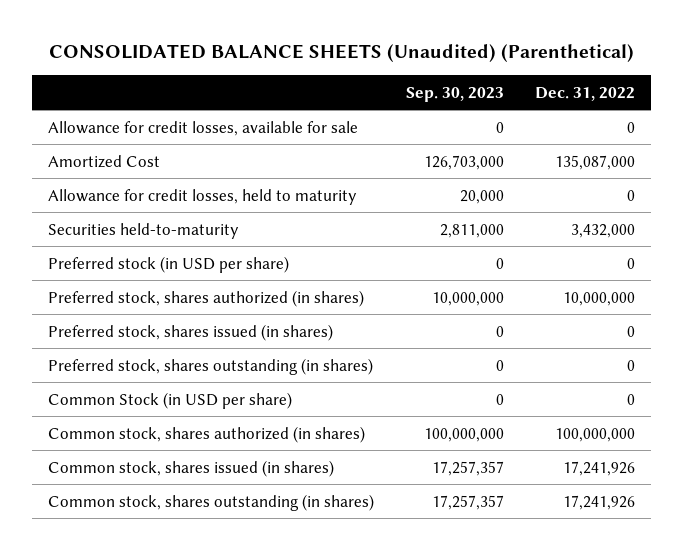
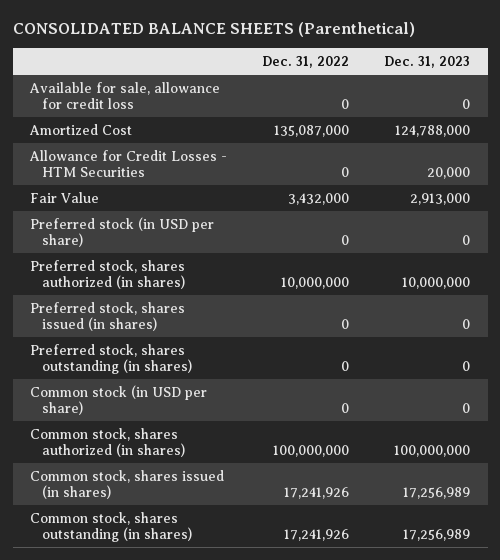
[48,44,634,63] CONSOLIDATED BALANCE SHEETS (Unaudited) (Parenthetical) -> [12,22,415,38] CONSOLIDATED BALANCE SHEETS (Parenthetical)
[405,86,504,102] Sep. 30, 2023 -> none
none -> [384,56,471,69] Dec. 31, 2023
[48,120,359,136] Allowance for credit losses, available for sale -> [29,81,221,110] Available for sale, allowance for credit loss
[48,188,358,205] Allowance for credit losses, held to maturity -> [29,149,228,178] Allowance for Credit Losses - HTM Securities
[48,222,240,239] Securities held-to-maturity -> [30,191,100,203] Fair Value
[48,391,293,409] Common Stock (in USD per share) -> [30,384,208,416] Common stock (in USD per share)

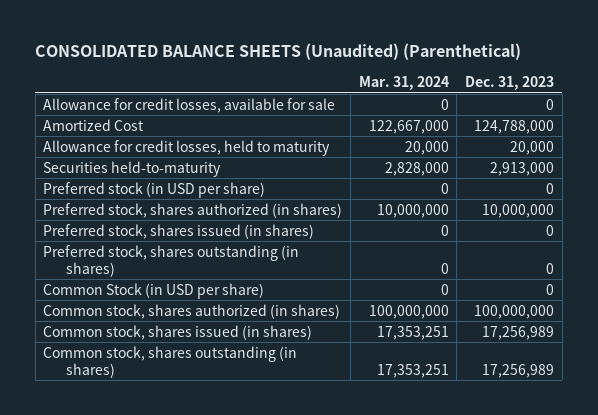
[12,22,415,38] CONSOLIDATED BALANCE SHEETS (Parenthetical) -> [35,43,522,61] CONSOLIDATED BALANCE SHEETS (Unaudited) (Parenthetical)
[262,56,350,69] Dec. 31, 2022 -> none
none -> [358,75,449,90] Mar. 31, 2024
[29,81,221,110] Available for sale, allowance for credit loss -> [43,97,336,113] Allowance for credit losses, available for sale
[29,149,228,178] Allowance for Credit Losses - HTM Securities -> [43,139,331,156] Allowance for credit losses, held to maturity
[30,191,100,203] Fair Value -> [43,160,222,177] Securities held-to-maturity
[30,384,208,416] Common stock (in USD per share) -> [43,282,265,299] Common Stock (in USD per share)

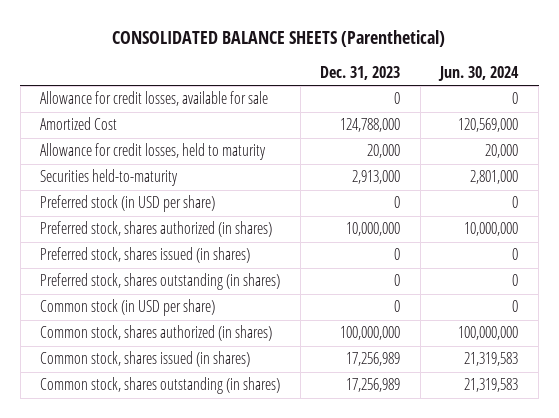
[35,43,522,61] CONSOLIDATED BALANCE SHEETS (Unaudited) (Parenthetical) -> [112,29,446,47] CONSOLIDATED BALANCE SHEETS (Parenthetical)
[358,75,449,90] Mar. 31, 2024 -> none
none -> [438,65,520,81] Jun. 30, 2024
[43,282,265,299] Common Stock (in USD per share) -> [40,299,216,317] Common stock (in USD per share)

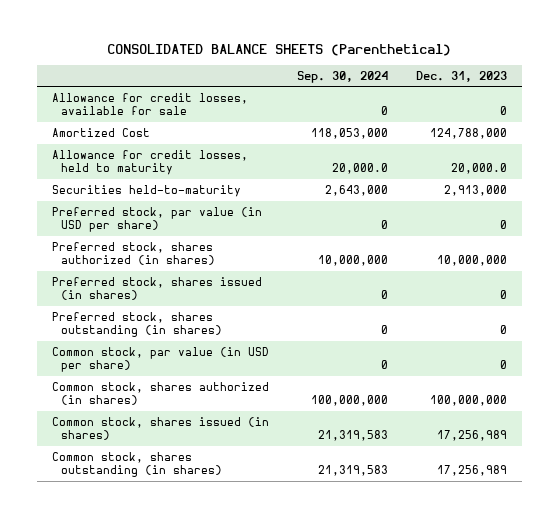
[438,65,520,81] Jun. 30, 2024 -> none
none -> [296,70,388,83] Sep. 30, 2024
[367,144,401,159] 20,000 -> [451,162,508,174] 20,000.0
[40,195,216,213] Preferred stock (in USD per share) -> [51,206,262,232] Preferred stock, par value (in USD per share)
[40,299,216,317] Common stock (in USD per share) -> [51,346,269,372] Common stock, par value (in USD per share)

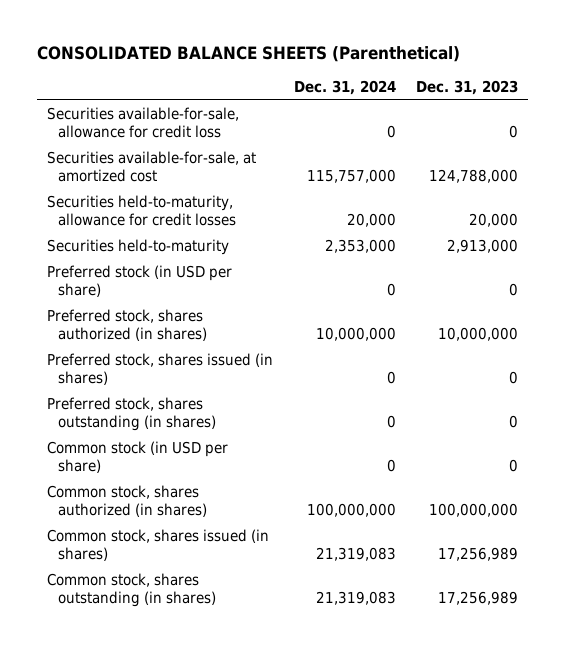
[296,70,388,83] Sep. 30, 2024 -> none
none -> [293,80,396,96] Dec. 31, 2024
[51,92,248,115] Allowance for credit losses, available for sale -> [47,107,240,138] Securities available-for-sale, allowance for credit loss
[51,127,150,137] Amortized Cost -> [47,151,257,182] Securities available-for-sale, at amortized cost
[51,149,248,175] Allowance for credit losses, held to maturity -> [47,195,237,226] Securities held-to-maturity, allowance for credit losses
[451,162,508,174] 20,000.0 -> [469,212,519,227] 20,000
[51,206,262,232] Preferred stock, par value (in USD per share) -> [47,265,233,297] Preferred stock (in USD per share)
[51,346,269,372] Common stock, par value (in USD per share) -> [47,441,229,473] Common stock (in USD per share)

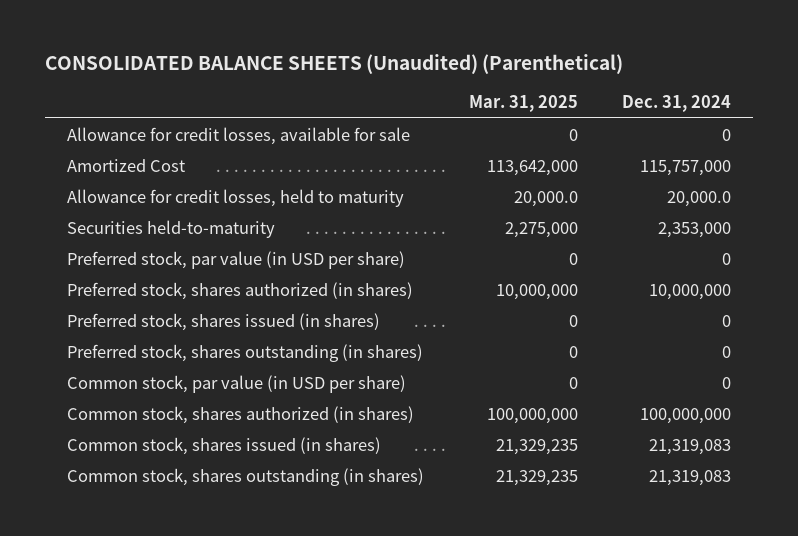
[36,46,460,63] CONSOLIDATED BALANCE SHEETS (Parenthetical) -> [45,54,624,75] CONSOLIDATED BALANCE SHEETS (Unaudited) (Parenthetical)
[416,80,519,96] Dec. 31, 2023 -> none
none -> [468,95,578,113] Mar. 31, 2025
[47,107,240,138] Securities available-for-sale, allowance for credit loss -> [67,126,411,145] Allowance for credit losses, available for sale
[47,151,257,182] Securities available-for-sale, at amortized cost -> [67,158,186,172] Amortized Cost
[47,195,237,226] Securities held-to-maturity, allowance for credit losses -> [67,188,405,207] Allowance for credit losses, held to maturity
[346,212,396,227] 20,000 -> [666,190,731,207] 20,000.0
[47,265,233,297] Preferred stock (in USD per share) -> [67,250,406,269] Preferred stock, par value (in USD per share)
[47,441,229,473] Common stock (in USD per share) -> [67,374,407,393] Common stock, par value (in USD per share)

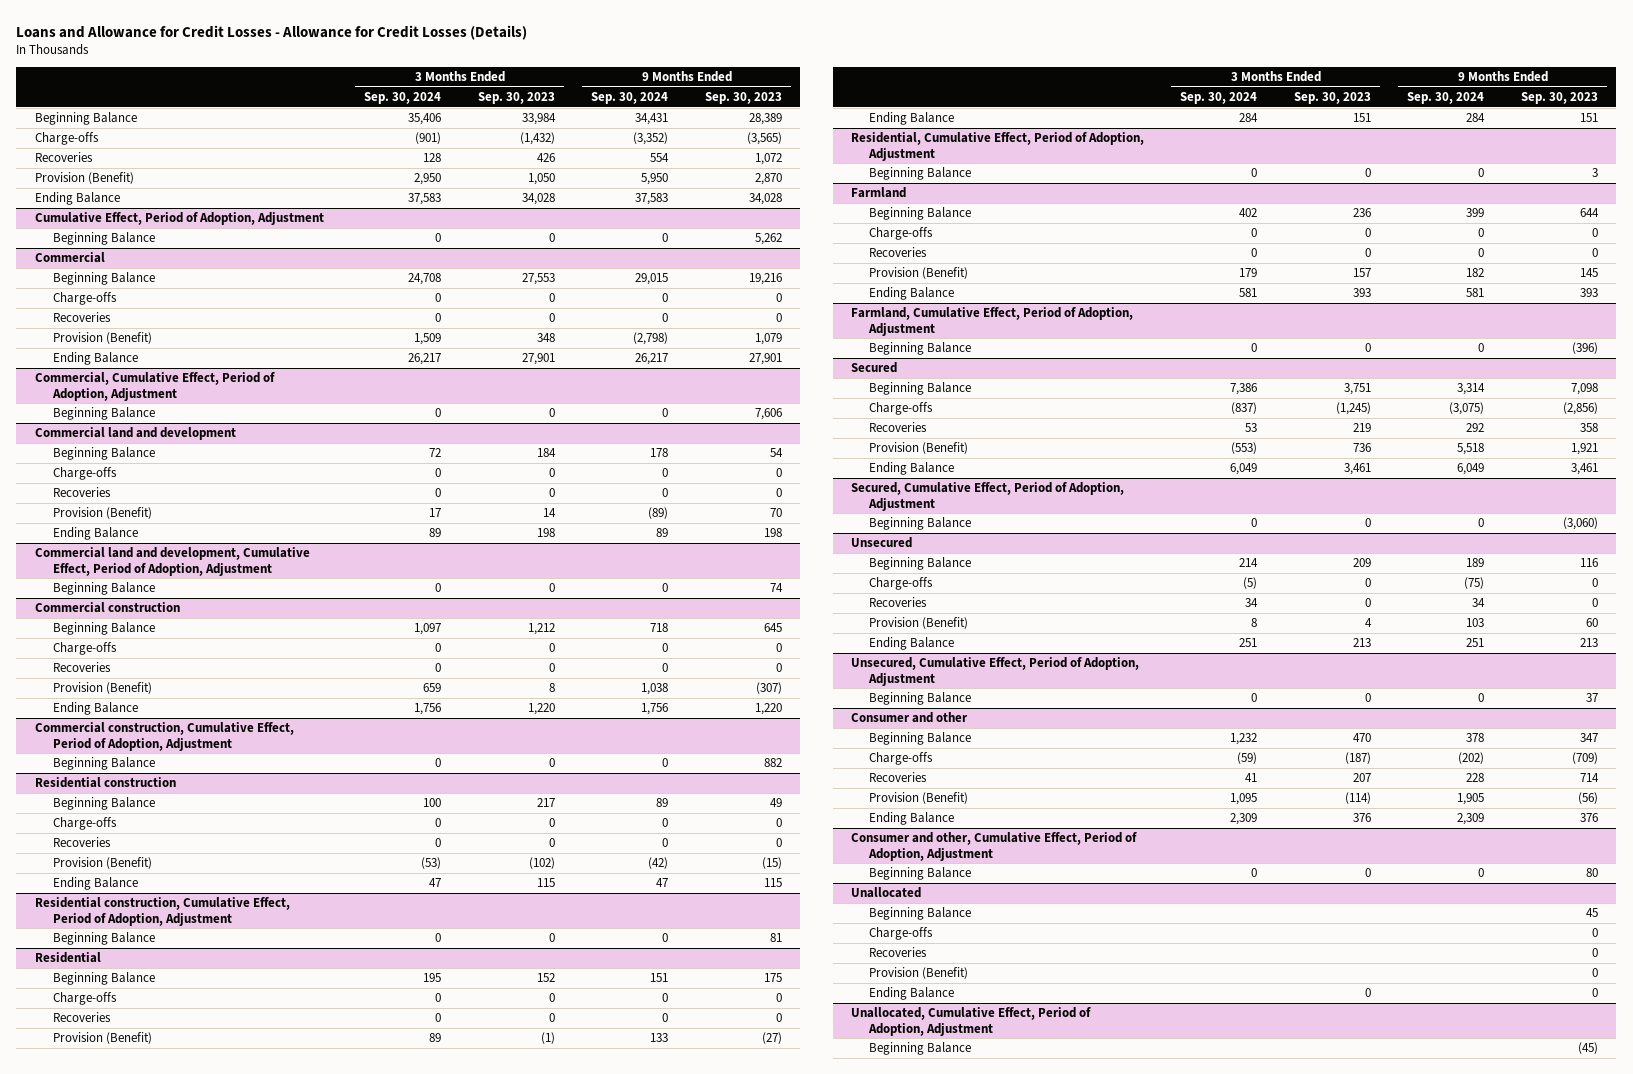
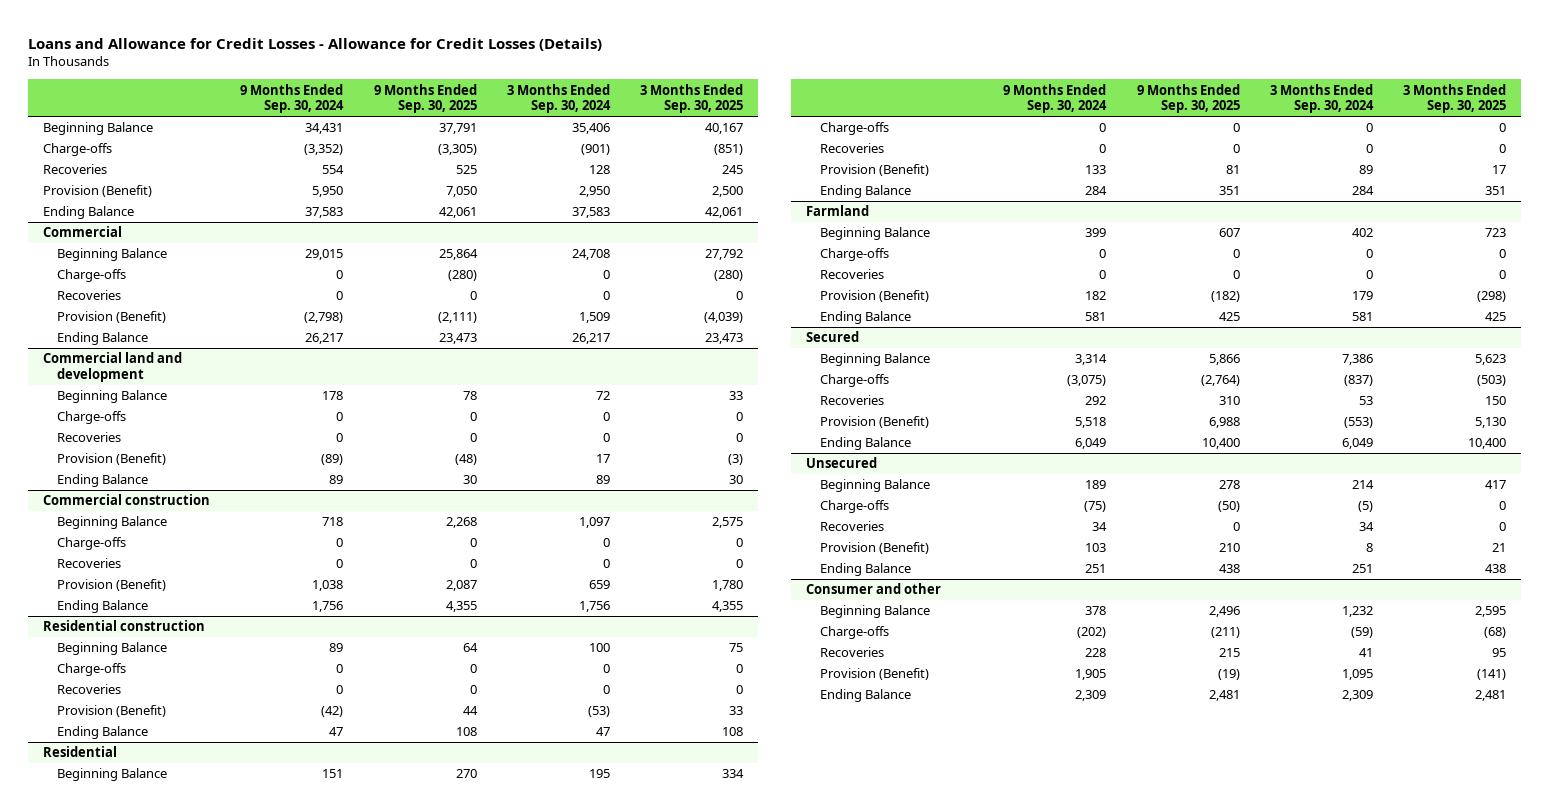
[477,91,555,104] Sep. 30, 2023 -> none
[704,91,782,104] Sep. 30, 2023 -> none
none -> [373,83,477,114] 9 Months Ended Sep. 30, 2025
none -> [640,83,744,114] 3 Months Ended Sep. 30, 2025
[34,212,324,226] Cumulative Effect, Period of Adoption, Adjustment -> none
[52,232,155,246] Beginning Balance -> none
[34,372,275,401] Commercial, Cumulative Effect, Period of Adoption, Adjustment -> none
[52,407,155,421] Beginning Balance -> none
[34,547,310,576] Commercial land and development, Cumulative Effect, Period of Adoption, Adjustment -> none
[52,582,155,596] Beginning Balance -> none
[34,722,294,751] Commercial construction, Cumulative Effect, Period of Adoption, Adjustment -> none
[52,757,155,771] Beginning Balance -> none
[34,897,290,926] Residential construction, Cumulative Effect, Period of Adoption, Adjustment -> none
[52,932,155,946] Beginning Balance -> none
[850,132,1144,161] Residential, Cumulative Effect, Period of Adoption, Adjustment -> none
[869,167,972,181] Beginning Balance -> none
[850,307,1133,336] Farmland, Cumulative Effect, Period of Adoption, Adjustment -> none
[869,342,972,356] Beginning Balance -> none
[850,482,1124,511] Secured, Cumulative Effect, Period of Adoption, Adjustment -> none
[869,517,972,531] Beginning Balance -> none
[850,657,1139,686] Unsecured, Cumulative Effect, Period of Adoption, Adjustment -> none
[869,692,972,706] Beginning Balance -> none
[850,832,1137,861] Consumer and other, Cumulative Effect, Period of Adoption, Adjustment -> none
[869,867,972,881] Beginning Balance -> none
[850,887,921,899] Unallocated -> none
[869,907,972,921] Beginning Balance -> none
[869,927,934,941] Charge-offs -> none
[869,947,928,958] Recoveries -> none
[869,967,969,980] Provision (Benefit) -> none
[869,987,955,1001] Ending Balance -> none
[850,1007,1091,1036] Unallocated, Cumulative Effect, Period of Adoption, Adjustment -> none
[869,1042,972,1056] Beginning Balance -> none

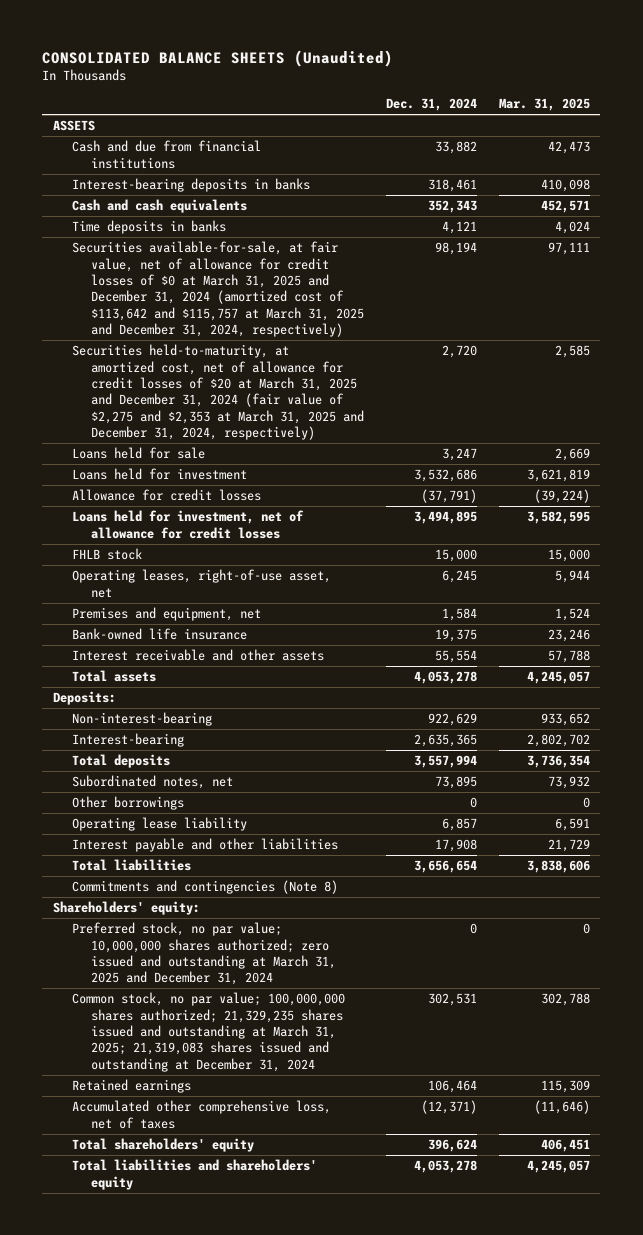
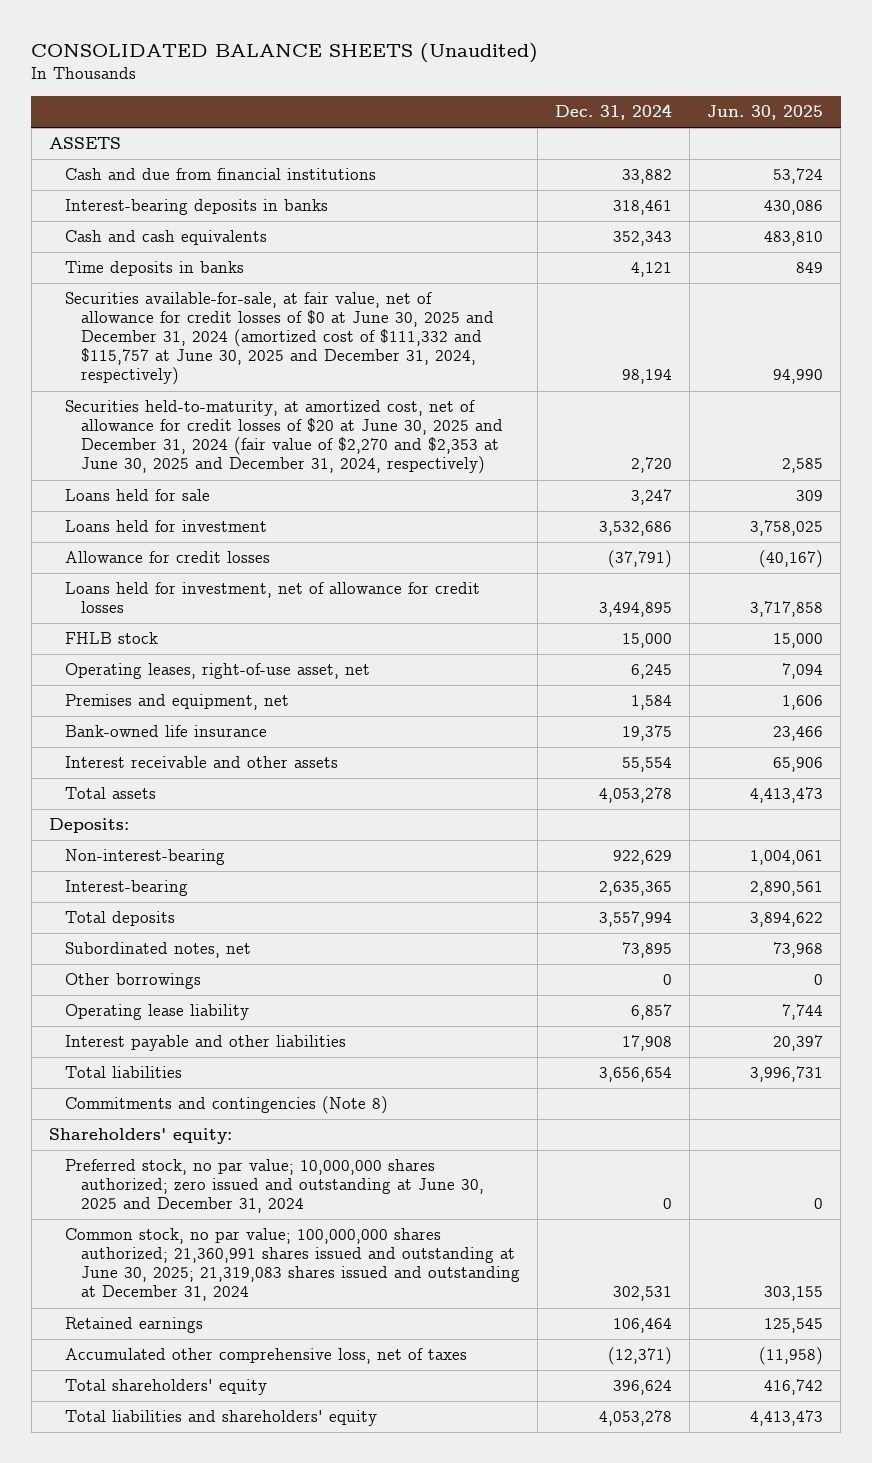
[498,98,590,112] Mar. 31, 2025 -> none
none -> [706,104,823,120] Jun. 30, 2025
[72,241,365,338] Securities available-for-sale, at fair value, net of allowance for credit losses of $0 at March 31, 2025 and December 31, 2024 (amortized cost of $113,642 and $115,757 at March 31, 2025 and December 31, 2024, respectively) -> [64,292,494,386] Securities available-for-sale, at fair value, net of allowance for credit losses of $0 at June 30, 2025 and December 31, 2024 (amortized cost of $111,332 and $115,757 at June 30, 2025 and December 31, 2024, respectively)
[72,344,365,441] Securities held-to-maturity, at amortized cost, net of allowance for credit losses of $20 at March 31, 2025 and December 31, 2024 (fair value of $2,275 and $2,353 at March 31, 2025 and December 31, 2024, respectively) -> [64,400,503,475] Securities held-to-maturity, at amortized cost, net of allowance for credit losses of $20 at June 30, 2025 and December 31, 2024 (fair value of $2,270 and $2,353 at June 30, 2025 and December 31, 2024, respectively)
[72,922,337,986] Preferred stock, no par value; 10,000,000 shares authorized; zero issued and outstanding at March 31, 2025 and December 31, 2024 -> [64,1159,484,1214] Preferred stock, no par value; 10,000,000 shares authorized; zero issued and outstanding at June 30, 2025 and December 31, 2024
[72,992,346,1072] Common stock, no par value; 100,000,000 shares authorized; 21,329,235 shares issued and outstanding at March 31, 2025; 21,319,083 shares issued and outstanding at December 31, 2024 -> [64,1228,520,1302] Common stock, no par value; 100,000,000 shares authorized; 21,360,991 shares issued and outstanding at June 30, 2025; 21,319,083 shares issued and outstanding at December 31, 2024

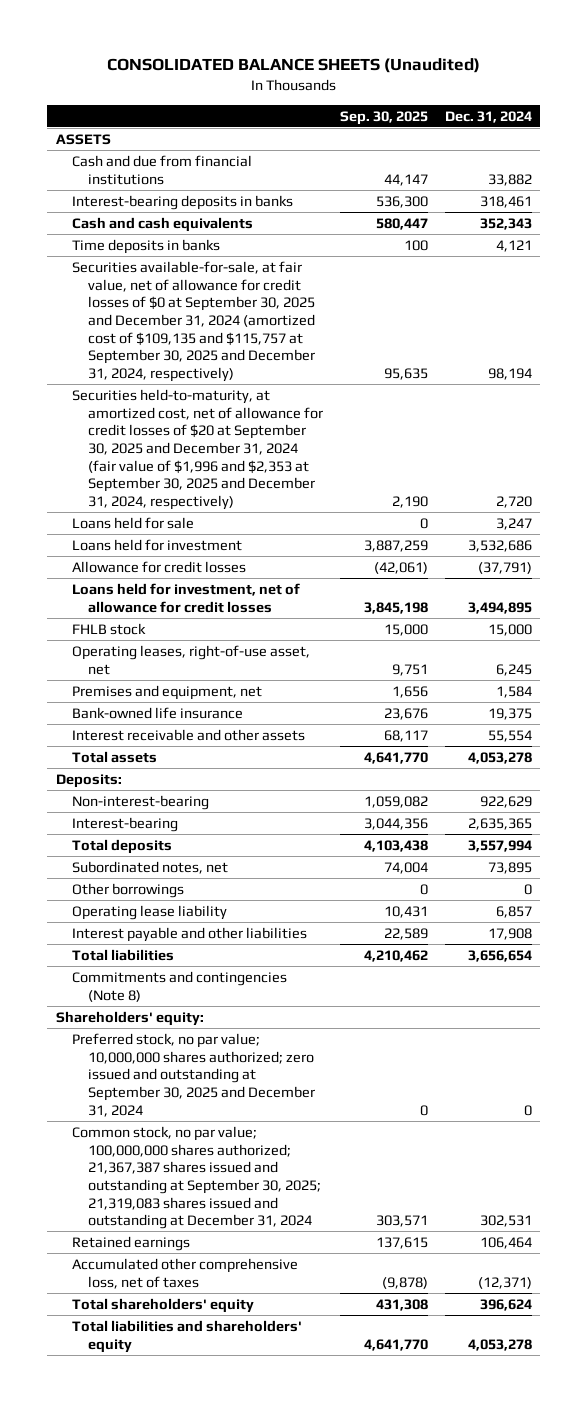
[706,104,823,120] Jun. 30, 2025 -> none
none -> [340,110,429,125] Sep. 30, 2025
[64,292,494,386] Securities available-for-sale, at fair value, net of allowance for credit losses of $0 at June 30, 2025 and December 31, 2024 (amortized cost of $111,332 and $115,757 at June 30, 2025 and December 31, 2024, respectively) -> [72,260,316,382] Securities available-for-sale, at fair value, net of allowance for credit losses of $0 at September 30, 2025 and December 31, 2024 (amortized cost of $109,135 and $115,757 at September 30, 2025 and December 31, 2024, respectively)
[64,400,503,475] Securities held-to-maturity, at amortized cost, net of allowance for credit losses of $20 at June 30, 2025 and December 31, 2024 (fair value of $2,270 and $2,353 at June 30, 2025 and December 31, 2024, respectively) -> [72,388,324,510] Securities held-to-maturity, at amortized cost, net of allowance for credit losses of $20 at September 30, 2025 and December 31, 2024 (fair value of $1,996 and $2,353 at September 30, 2025 and December 31, 2024, respectively)
[64,1159,484,1214] Preferred stock, no par value; 10,000,000 shares authorized; zero issued and outstanding at June 30, 2025 and December 31, 2024 -> [72,1032,316,1117] Preferred stock, no par value; 10,000,000 shares authorized; zero issued and outstanding at September 30, 2025 and December 31, 2024
[64,1228,520,1302] Common stock, no par value; 100,000,000 shares authorized; 21,360,991 shares issued and outstanding at June 30, 2025; 21,319,083 shares issued and outstanding at December 31, 2024 -> [72,1125,322,1230] Common stock, no par value; 100,000,000 shares authorized; 21,367,387 shares issued and outstanding at September 30, 2025; 21,319,083 shares issued and outstanding at December 31, 2024

